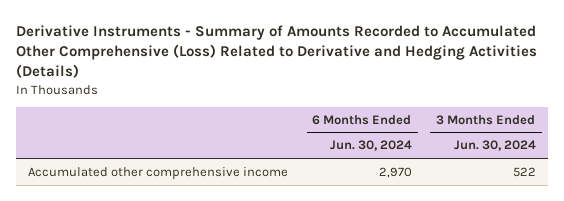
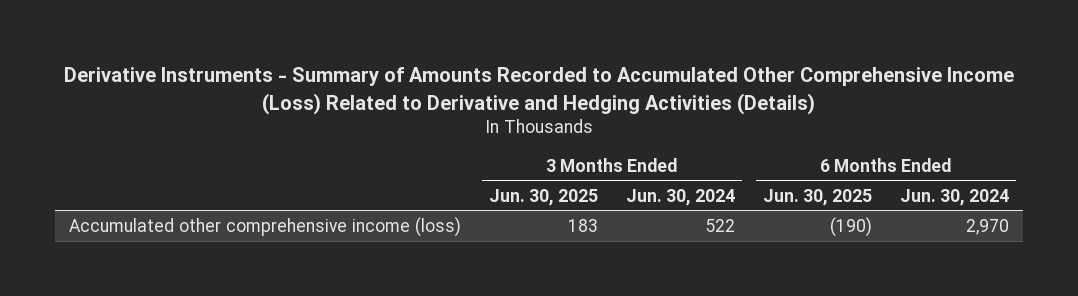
[16,25,538,79] Derivative Instruments - Summary of Amounts Recorded to Accumulated Other Comprehensive (Loss) Related to Derivative and Hedging Activities (Details) -> [64,67,1015,115] Derivative Instruments - Summary of Amounts Recorded to Accumulated Other Comprehensive Income (Loss) Related to Derivative and Hedging Activities (Details)
none -> [489,188,599,206] Jun. 30, 2025
none -> [763,188,873,206] Jun. 30, 2025
[28,166,289,180] Accumulated other comprehensive income -> [69,217,462,238] Accumulated other comprehensive income (loss)

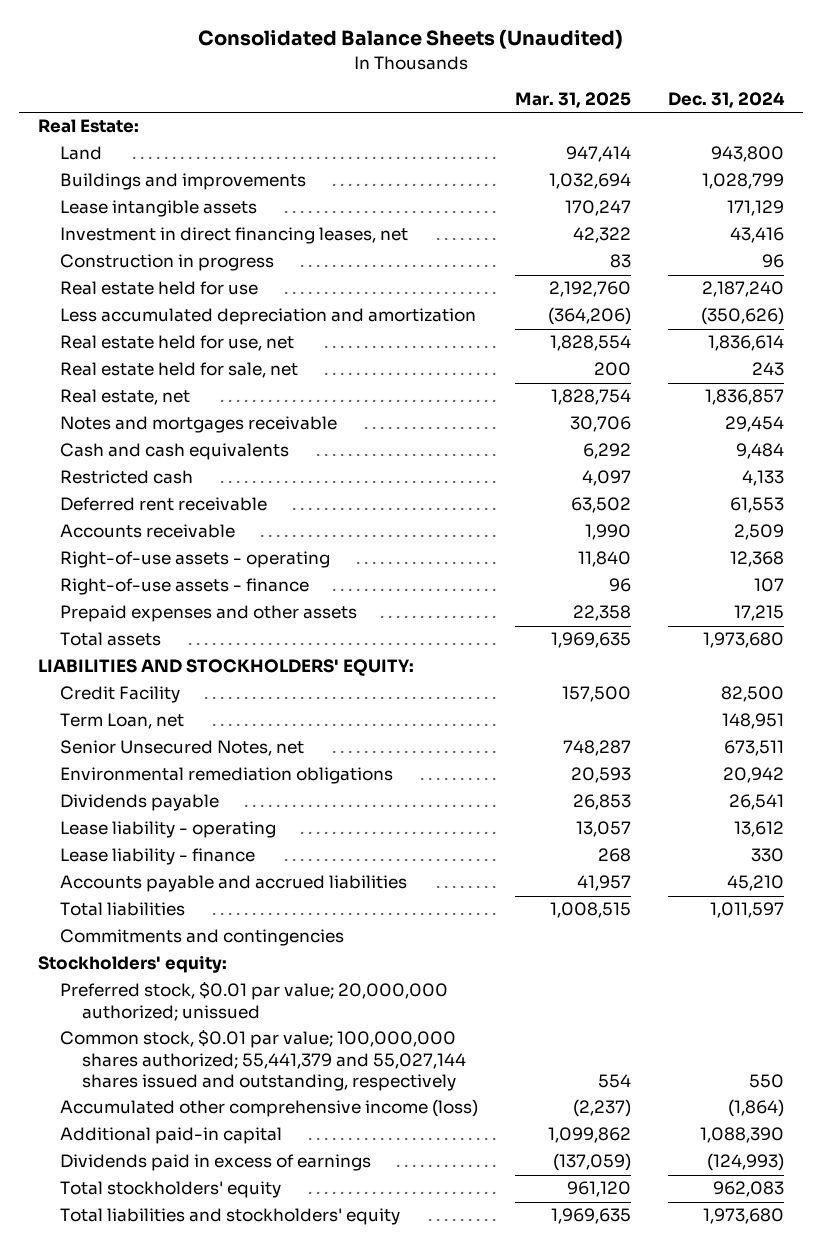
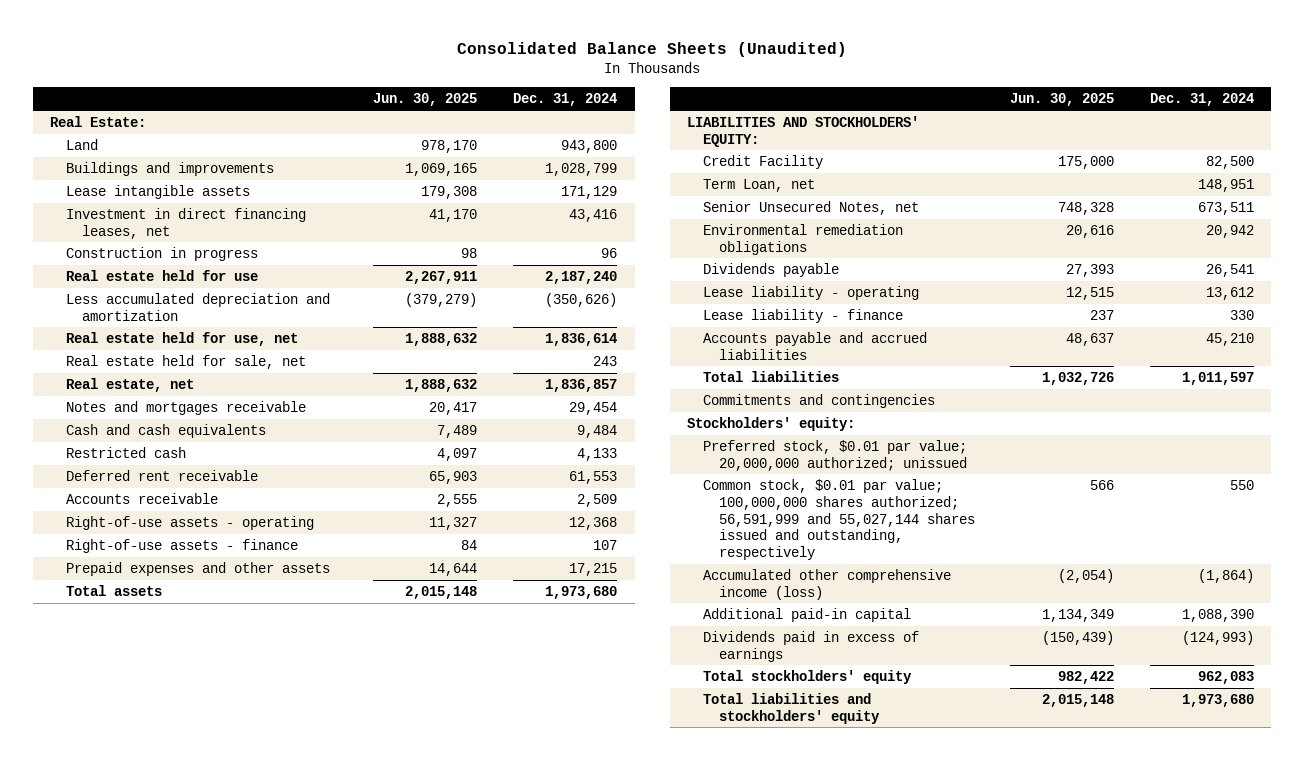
[514,92,631,109] Mar. 31, 2025 -> none
none -> [373,93,478,107] Jun. 30, 2025
[59,1029,467,1091] Common stock, $0.01 par value; 100,000,000 shares authorized; 55,441,379 and 55,027,144 shares issued and outstanding, respectively -> [703,478,975,561] Common stock, $0.01 par value; 100,000,000 shares authorized; 56,591,999 and 55,027,144 shares issued and outstanding, respectively

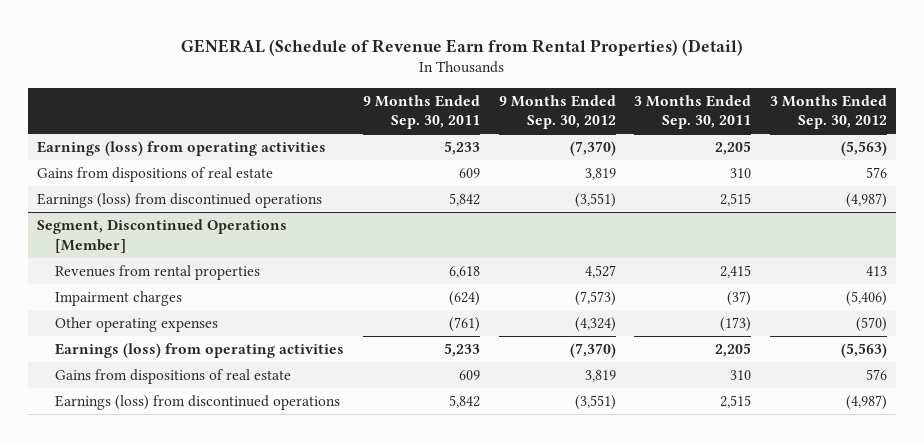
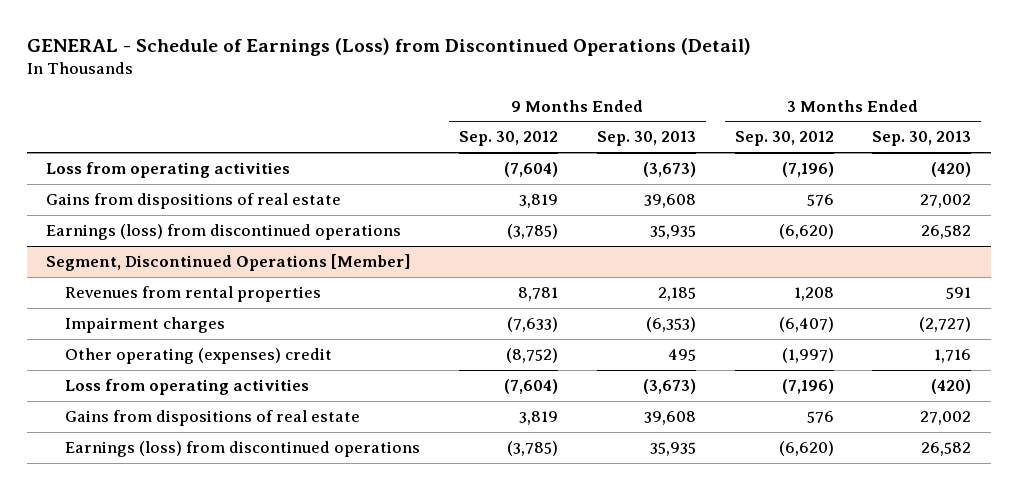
[181,38,744,56] GENERAL (Schedule of Revenue Earn from Rental Properties) (Detail) -> [26,38,751,57] GENERAL - Schedule of Earnings (Loss) from Discontinued Operations (Detail)
[363,94,481,130] 9 Months Ended Sep. 30, 2011 -> none
[634,94,752,130] 3 Months Ended Sep. 30, 2011 -> none
none -> [596,131,696,147] Sep. 30, 2013
none -> [872,131,972,147] Sep. 30, 2013
[37,141,327,157] Earnings (loss) from operating activities -> [45,162,290,179] Loss from operating activities
[569,141,616,157] (7,370) -> [504,162,559,178] (7,604)
[841,141,888,157] (5,563) -> [781,162,834,178] (7,196)
[574,193,616,209] (3,551) -> [507,224,559,240] (3,785)
[846,193,888,209] (4,987) -> [778,224,834,240] (6,620)
[584,265,616,279] 4,527 -> [518,287,559,302] 8,781
[866,266,888,277] 413 -> [793,287,834,302] 1,208
[574,291,616,307] (7,573) -> [507,317,559,333] (7,633)
[846,291,888,307] (5,406) -> [778,317,834,333] (6,407)
[55,317,219,333] Other operating expenses -> [65,348,333,365] Other operating (expenses) credit
[574,317,616,333] (4,324) -> [506,348,559,364] (8,752)
[856,317,888,333] (570) -> [781,348,834,364] (1,997)
[55,343,345,359] Earnings (loss) from operating activities -> [65,379,310,396] Loss from operating activities
[569,343,616,359] (7,370) -> [504,379,559,395] (7,604)
[841,343,888,359] (5,563) -> [781,379,834,395] (7,196)
[574,395,616,411] (3,551) -> [507,441,559,457] (3,785)
[846,395,888,411] (4,987) -> [778,441,834,457] (6,620)

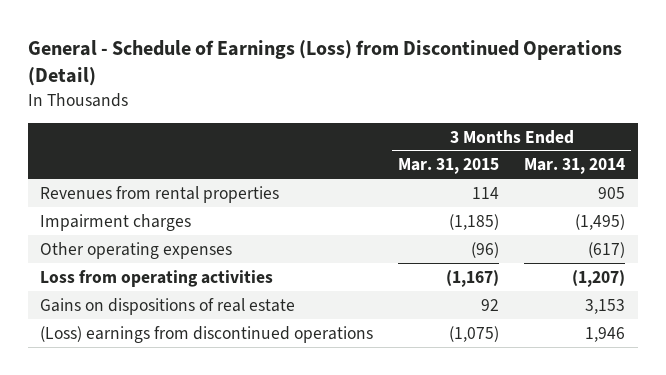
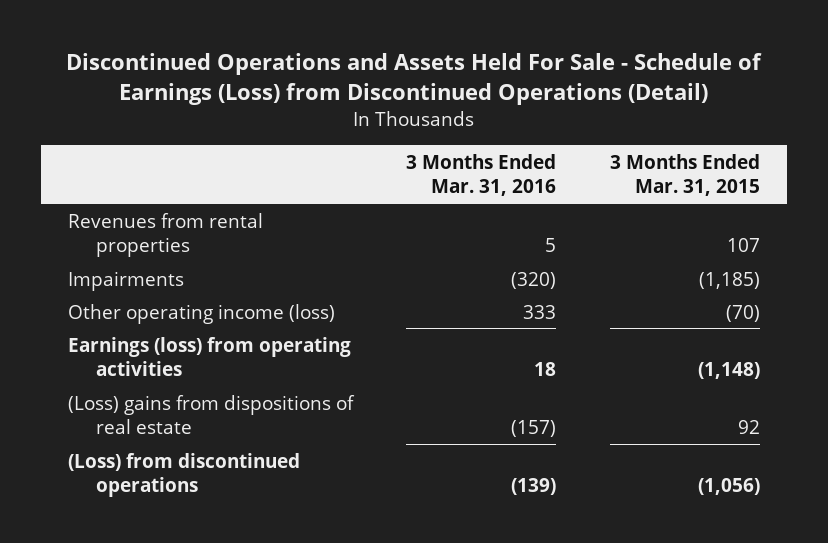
[27,40,622,87] General - Schedule of Earnings (Loss) from Discontinued Operations (Detail) -> [65,53,762,106] Discontinued Operations and Assets Held For Sale - Schedule of Earnings (Loss) from Discontinued Operations (Detail)
[524,158,626,175] Mar. 31, 2014 -> none
none -> [406,154,557,197] 3 Months Ended Mar. 31, 2016
[472,186,500,199] 114 -> [727,237,761,252] 107
[40,213,192,231] Impairment charges -> [67,270,184,291] Impairments
[40,241,233,259] Other operating expenses -> [67,303,335,324] Other operating income (loss)
[471,241,500,258] (96) -> [726,304,761,322] (70)
[40,269,274,287] Loss from operating activities -> [67,336,351,376] Earnings (loss) from operating activities
[446,269,500,287] (1,167) -> [698,361,761,379] (1,148)
[40,297,296,315] Gains on dispositions of real estate -> [67,394,355,434] (Loss) gains from dispositions of real estate
[40,325,374,343] (Loss) earnings from discontinued operations -> [67,452,300,497] (Loss) from discontinued operations
[449,325,500,342] (1,075) -> [698,477,761,495] (1,056)

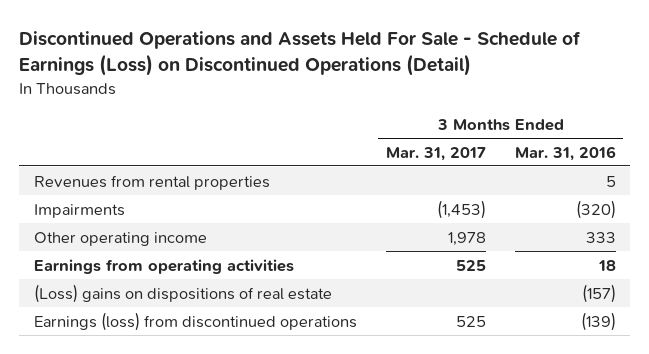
[65,53,762,106] Discontinued Operations and Assets Held For Sale - Schedule of Earnings (Loss) from Discontinued Operations (Detail) -> [19,31,582,77] Discontinued Operations and Assets Held For Sale - Schedule of Earnings (Loss) on Discontinued Operations (Detail)
[610,154,761,197] 3 Months Ended Mar. 31, 2015 -> none
none -> [385,146,486,161] Mar. 31, 2017
[67,303,335,324] Other operating income (loss) -> [33,231,207,246] Other operating income
[67,336,351,376] Earnings (loss) from operating activities -> [33,258,294,274] Earnings from operating activities
[67,394,355,434] (Loss) gains from dispositions of real estate -> [33,283,332,303] (Loss) gains on dispositions of real estate
[67,452,300,497] (Loss) from discontinued operations -> [33,311,357,331] Earnings (loss) from discontinued operations

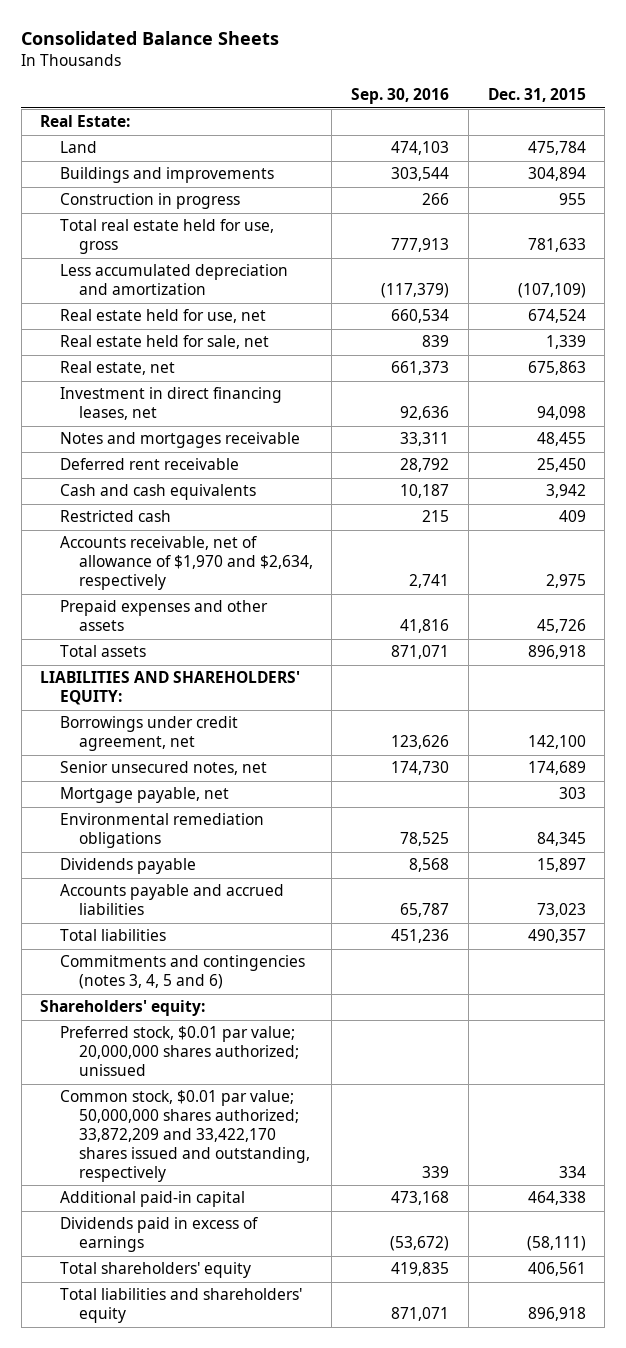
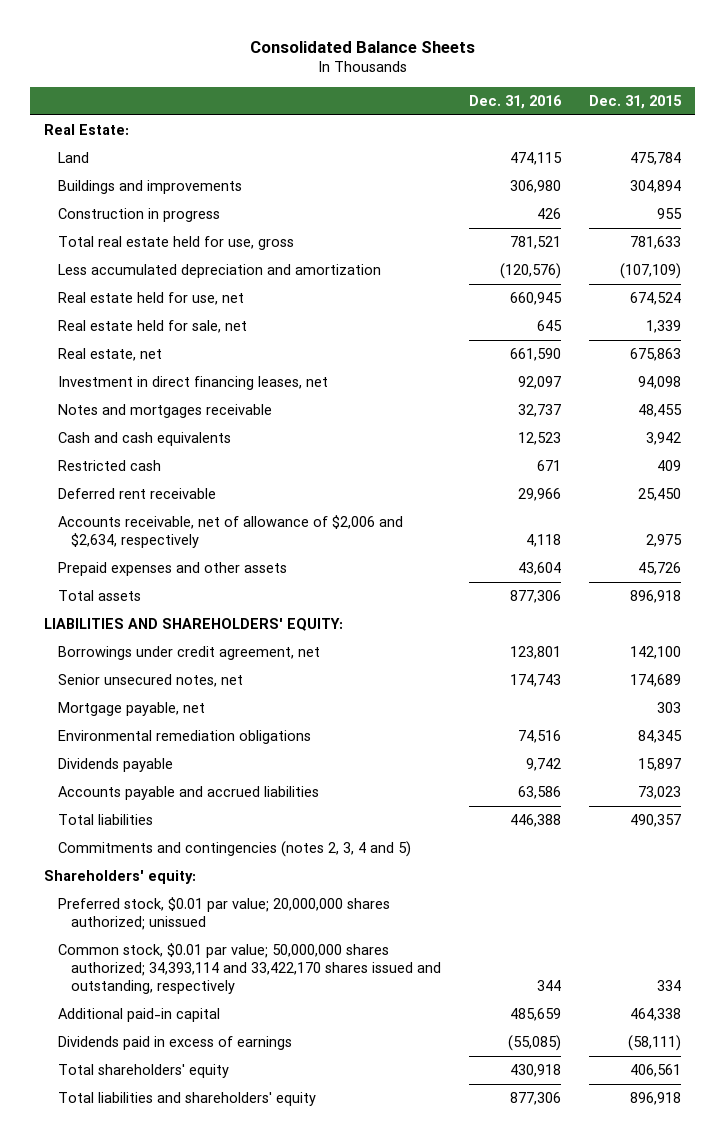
[351,88,450,105] Sep. 30, 2016 -> none
none -> [468,94,562,109] Dec. 31, 2016
[59,458,239,471] Deferred rent receivable -> [57,488,216,500] Deferred rent receivable
[59,536,313,591] Accounts receivable, net of allowance of $1,970 and $2,634, respectively -> [57,515,403,548] Accounts receivable, net of allowance of $2,006 and $2,634, respectively
[59,955,305,990] Commitments and contingencies (notes 3, 4, 5 and 6) -> [57,841,411,858] Commitments and contingencies (notes 2, 3, 4 and 5)
[59,1090,310,1183] Common stock, $0.01 par value; 50,000,000 shares authorized; 33,872,209 and 33,422,170 shares issued and outstanding, respectively -> [57,943,442,994] Common stock, $0.01 par value; 50,000,000 shares authorized; 34,393,114 and 33,422,170 shares issued and outstanding, respectively

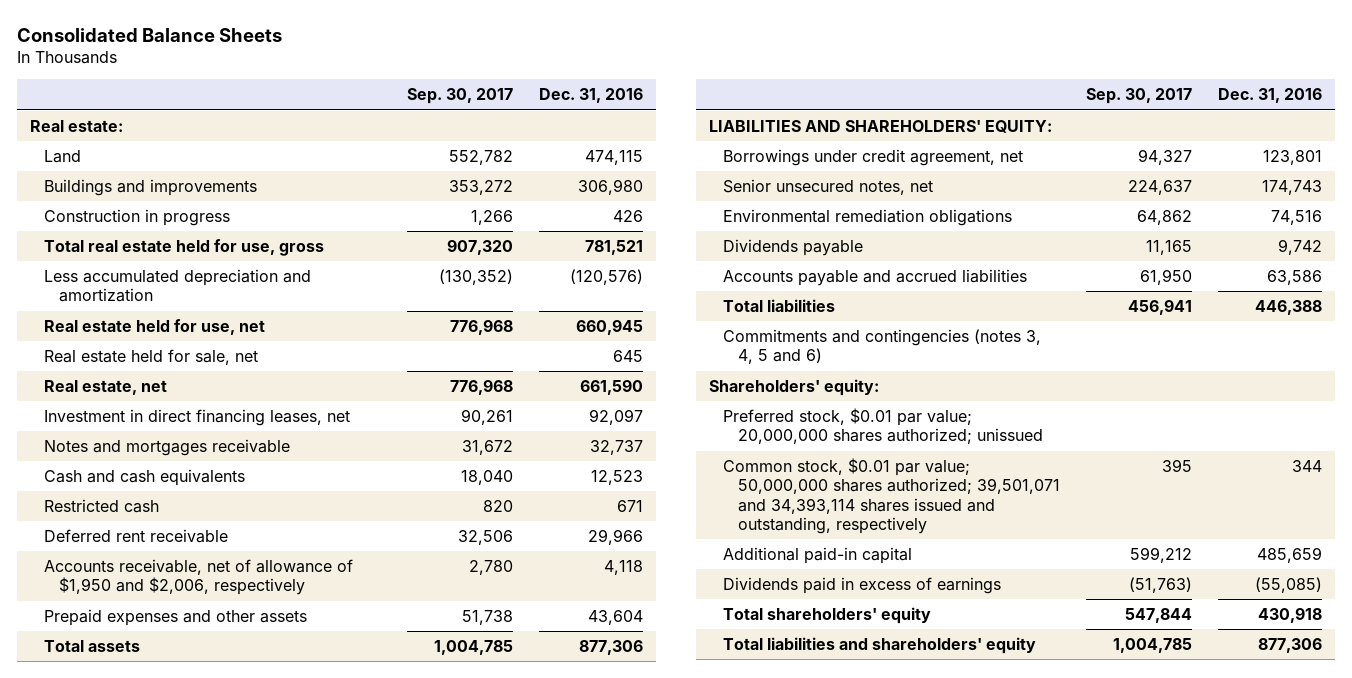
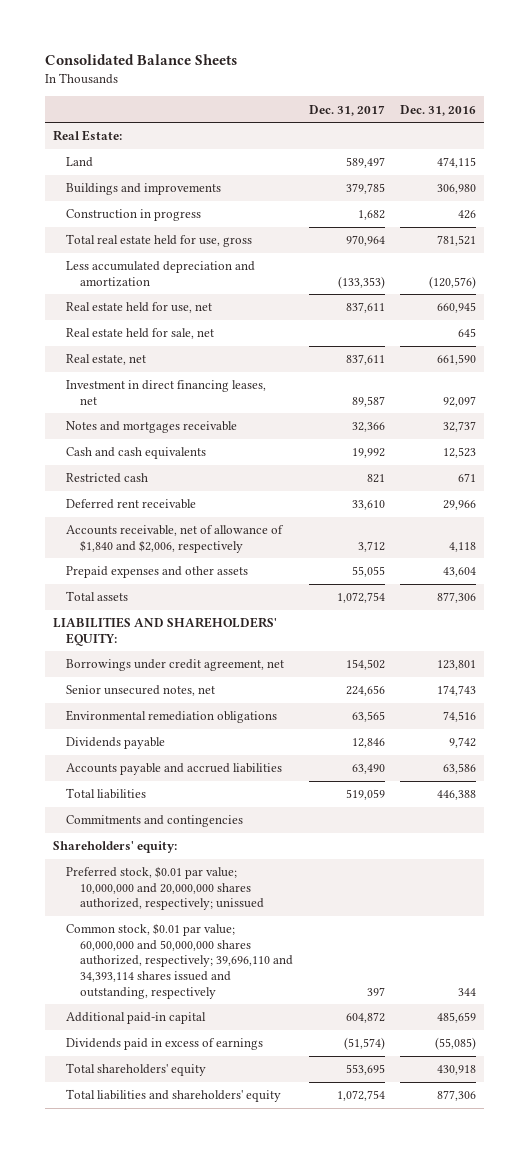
[406,88,513,105] Sep. 30, 2017 -> none
none -> [308,104,385,116] Dec. 31, 2017
[29,120,123,133] Real estate: -> [52,130,122,142] Real Estate:
[44,559,354,596] Accounts receivable, net of allowance of $1,950 and $2,006, respectively -> [66,525,285,553] Accounts receivable, net of allowance of $1,840 and $2,006, respectively
[723,329,1042,365] Commitments and contingencies (notes 3, 4, 5 and 6) -> [66,815,244,828] Commitments and contingencies
[723,408,1043,445] Preferred stock, $0.01 par value; 20,000,000 shares authorized; unissued -> [66,866,265,911] Preferred stock, $0.01 par value; 10,000,000 and 20,000,000 shares authorized, respectively; unissued
[723,458,1060,534] Common stock, $0.01 par value; 50,000,000 shares authorized; 39,501,071 and 34,393,114 shares issued and outstanding, respectively -> [66,923,294,999] Common stock, $0.01 par value; 60,000,000 and 50,000,000 shares authorized, respectively; 39,696,110 and 34,393,114 shares issued and outstanding, respectively

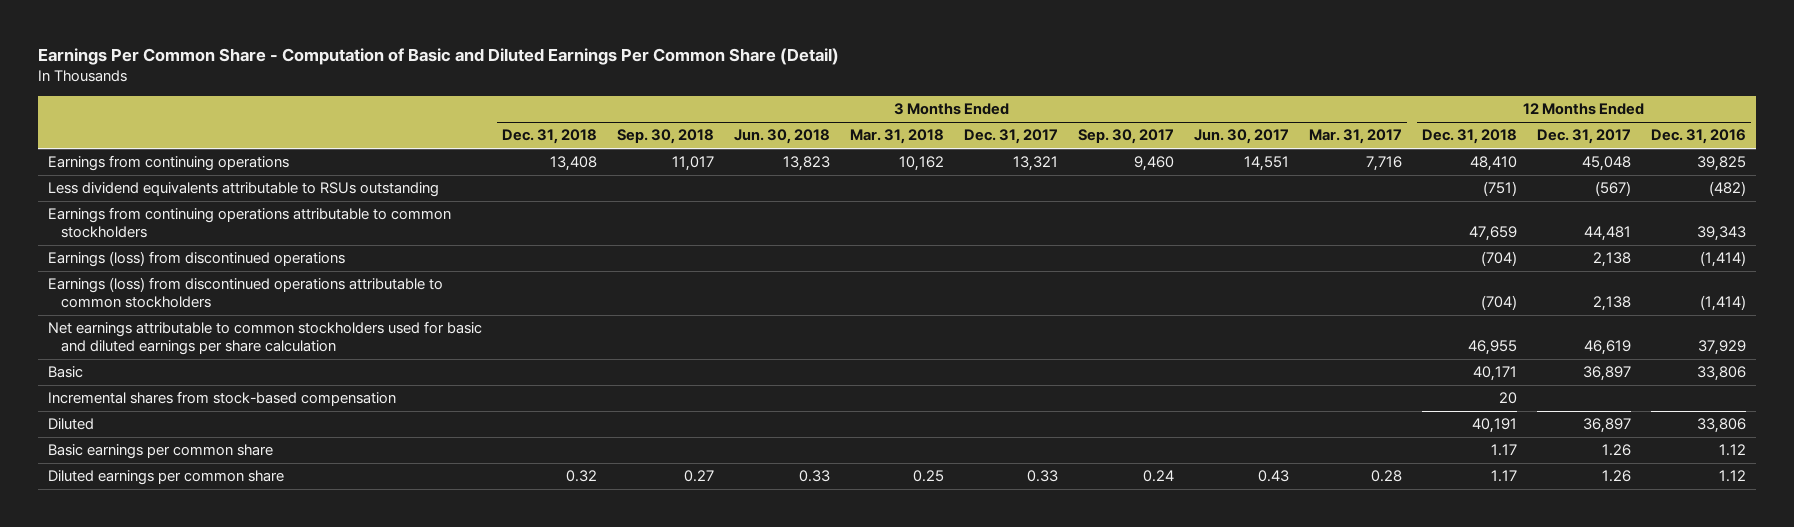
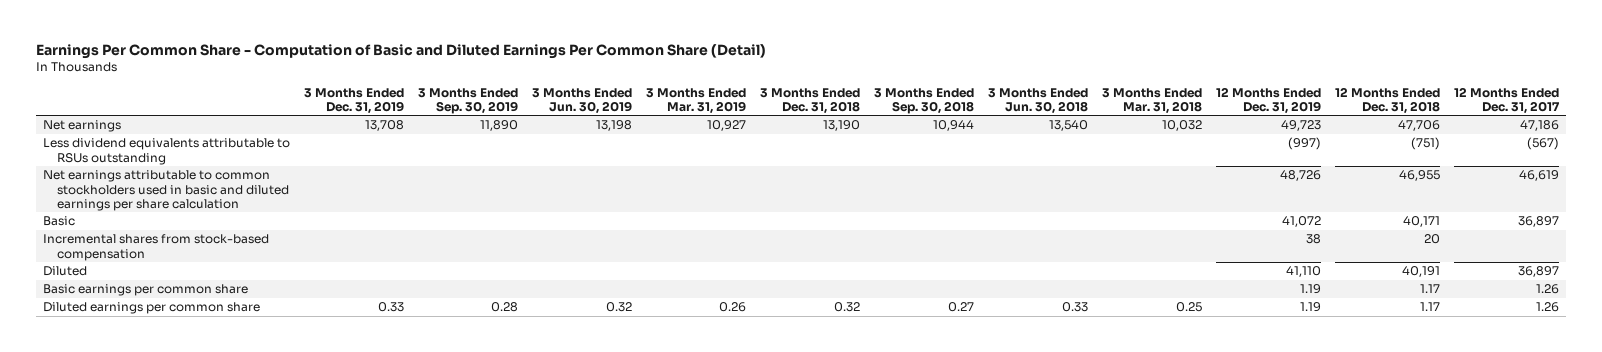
[963,129,1058,145] Dec. 31, 2017 -> none
[1077,129,1174,145] Sep. 30, 2017 -> none
[1193,129,1289,145] Jun. 30, 2017 -> none
[1308,129,1402,145] Mar. 31, 2017 -> none
[1650,129,1746,145] Dec. 31, 2016 -> none
none -> [304,87,405,114] 3 Months Ended Dec. 31, 2019
none -> [418,87,519,114] 3 Months Ended Sep. 30, 2019
none -> [532,87,633,114] 3 Months Ended Jun. 30, 2019
none -> [646,87,747,114] 3 Months Ended Mar. 31, 2019
none -> [1215,86,1321,114] 12 Months Ended Dec. 31, 2019
[47,155,289,172] Earnings from continuing operations -> none
none -> [43,120,122,133] Net earnings
[47,207,451,239] Earnings from continuing operations attributable to common stockholders -> none
[47,251,345,268] Earnings (loss) from discontinued operations -> none
[47,277,443,309] Earnings (loss) from discontinued operations attributable to common stockholders -> none
[47,321,482,356] Net earnings attributable to common stockholders used for basic and diluted earnings per share calculation -> [43,170,289,211] Net earnings attributable to common stockholders used in basic and diluted earnings per share calculation

